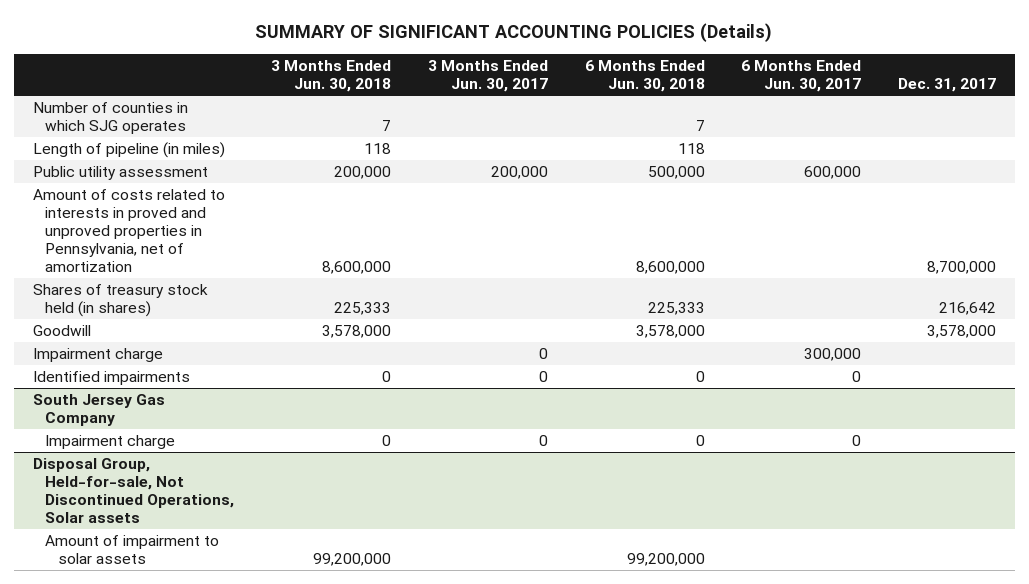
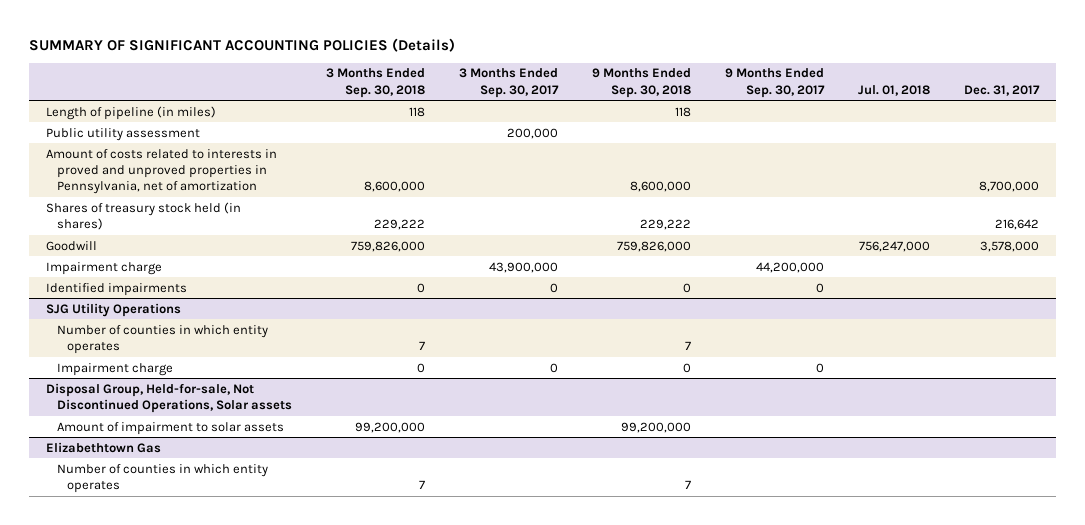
[271,60,392,93] 3 Months Ended Jun. 30, 2018 -> none
[427,60,548,93] 3 Months Ended Jun. 30, 2017 -> none
[584,60,705,93] 6 Months Ended Jun. 30, 2018 -> none
[741,60,862,93] 6 Months Ended Jun. 30, 2017 -> none
none -> [325,68,425,98] 3 Months Ended Sep. 30, 2018
none -> [458,68,559,98] 3 Months Ended Sep. 30, 2017
none -> [591,68,691,98] 9 Months Ended Sep. 30, 2018
none -> [724,68,825,98] 9 Months Ended Sep. 30, 2017
none -> [857,84,930,96] Jul. 01, 2018
[32,102,188,135] Number of counties in which SJG operates -> none
[32,394,165,427] South Jersey Gas Company -> [46,302,182,317] SJG Utility Operations
none -> [56,324,268,354] Number of counties in which entity operates
none -> [46,441,162,453] Elizabethtown Gas
none -> [56,463,268,493] Number of counties in which entity operates

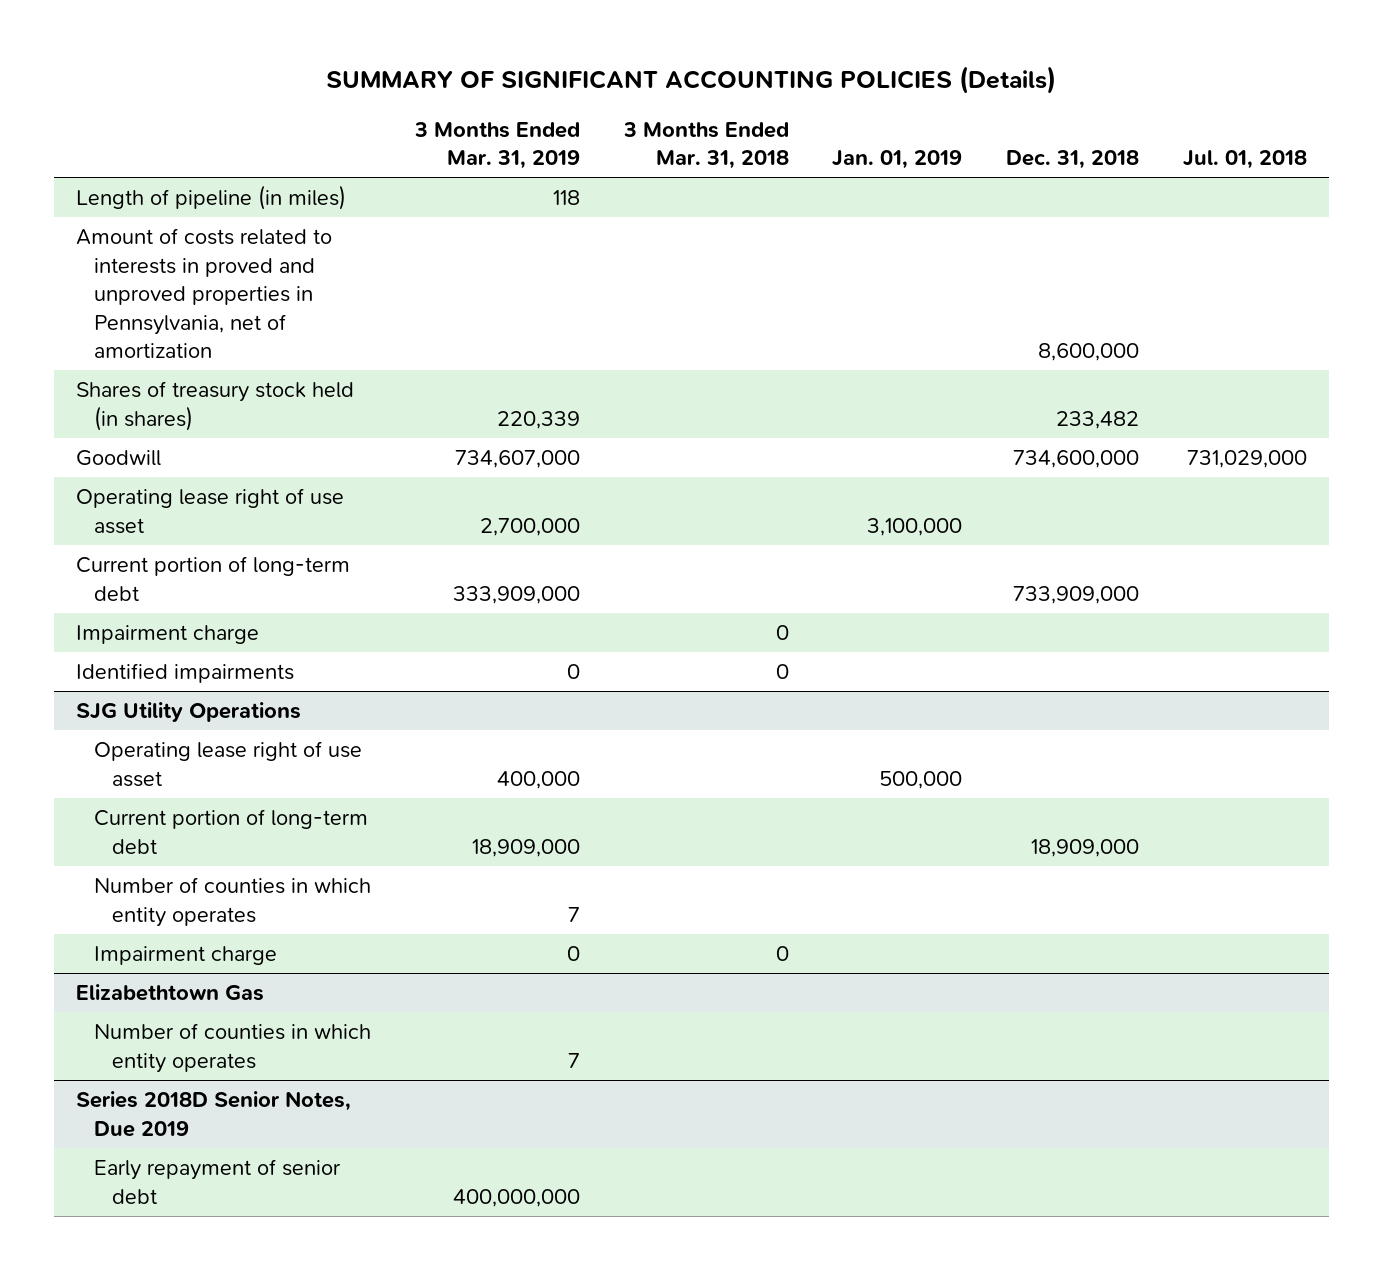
[325,68,425,98] 3 Months Ended Sep. 30, 2018 -> none
[458,68,559,98] 3 Months Ended Sep. 30, 2017 -> none
[591,68,691,98] 9 Months Ended Sep. 30, 2018 -> none
[724,68,825,98] 9 Months Ended Sep. 30, 2017 -> none
[963,84,1040,96] Dec. 31, 2017 -> none
none -> [413,121,580,170] 3 Months Ended Mar. 31, 2019
none -> [622,121,789,170] 3 Months Ended Mar. 31, 2018
none -> [832,150,963,170] Jan. 01, 2019
none -> [1006,150,1140,170] Dec. 31, 2018
[46,127,201,141] Public utility assessment -> none
[858,240,930,252] 756,247,000 -> [1187,450,1308,469] 731,029,000
none -> [75,488,344,534] Operating lease right of use asset
none -> [75,556,350,601] Current portion of long-term debt
none -> [93,741,362,787] Operating lease right of use asset
none -> [93,809,368,854] Current portion of long-term debt
[46,382,292,413] Disposal Group, Held-for-sale, Not Discontinued Operations, Solar assets -> none
[56,421,284,435] Amount of impairment to solar assets -> none
none -> [75,1091,351,1137] Series 2018D Senior Notes, Due 2019
none -> [93,1159,341,1204] Early repayment of senior debt

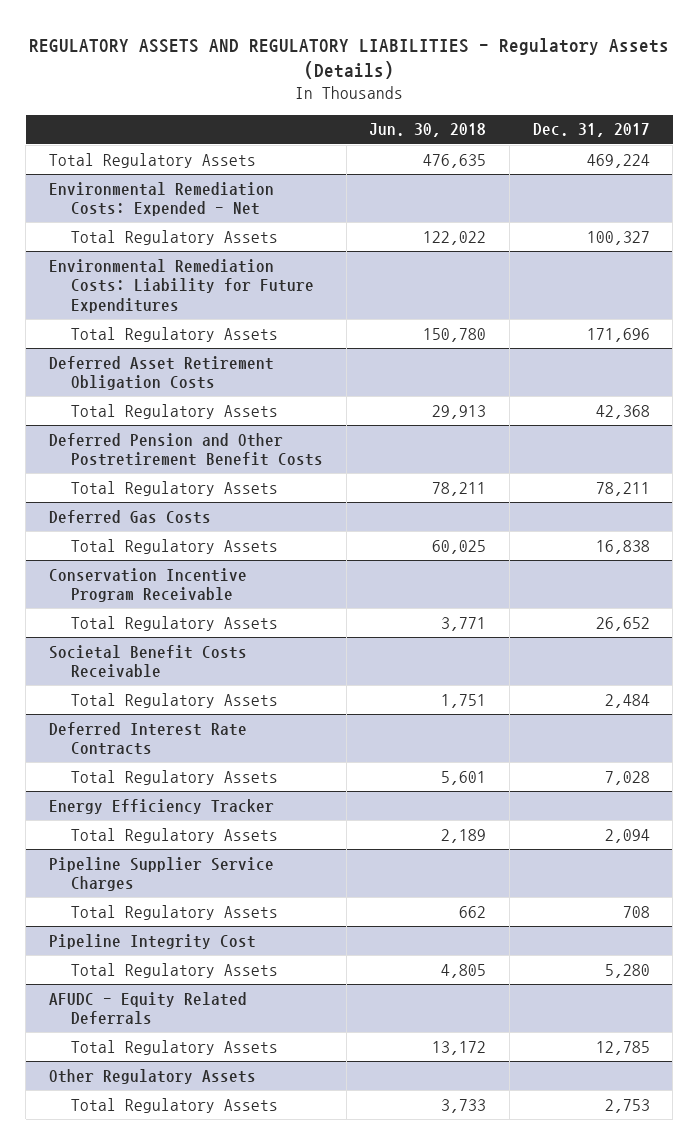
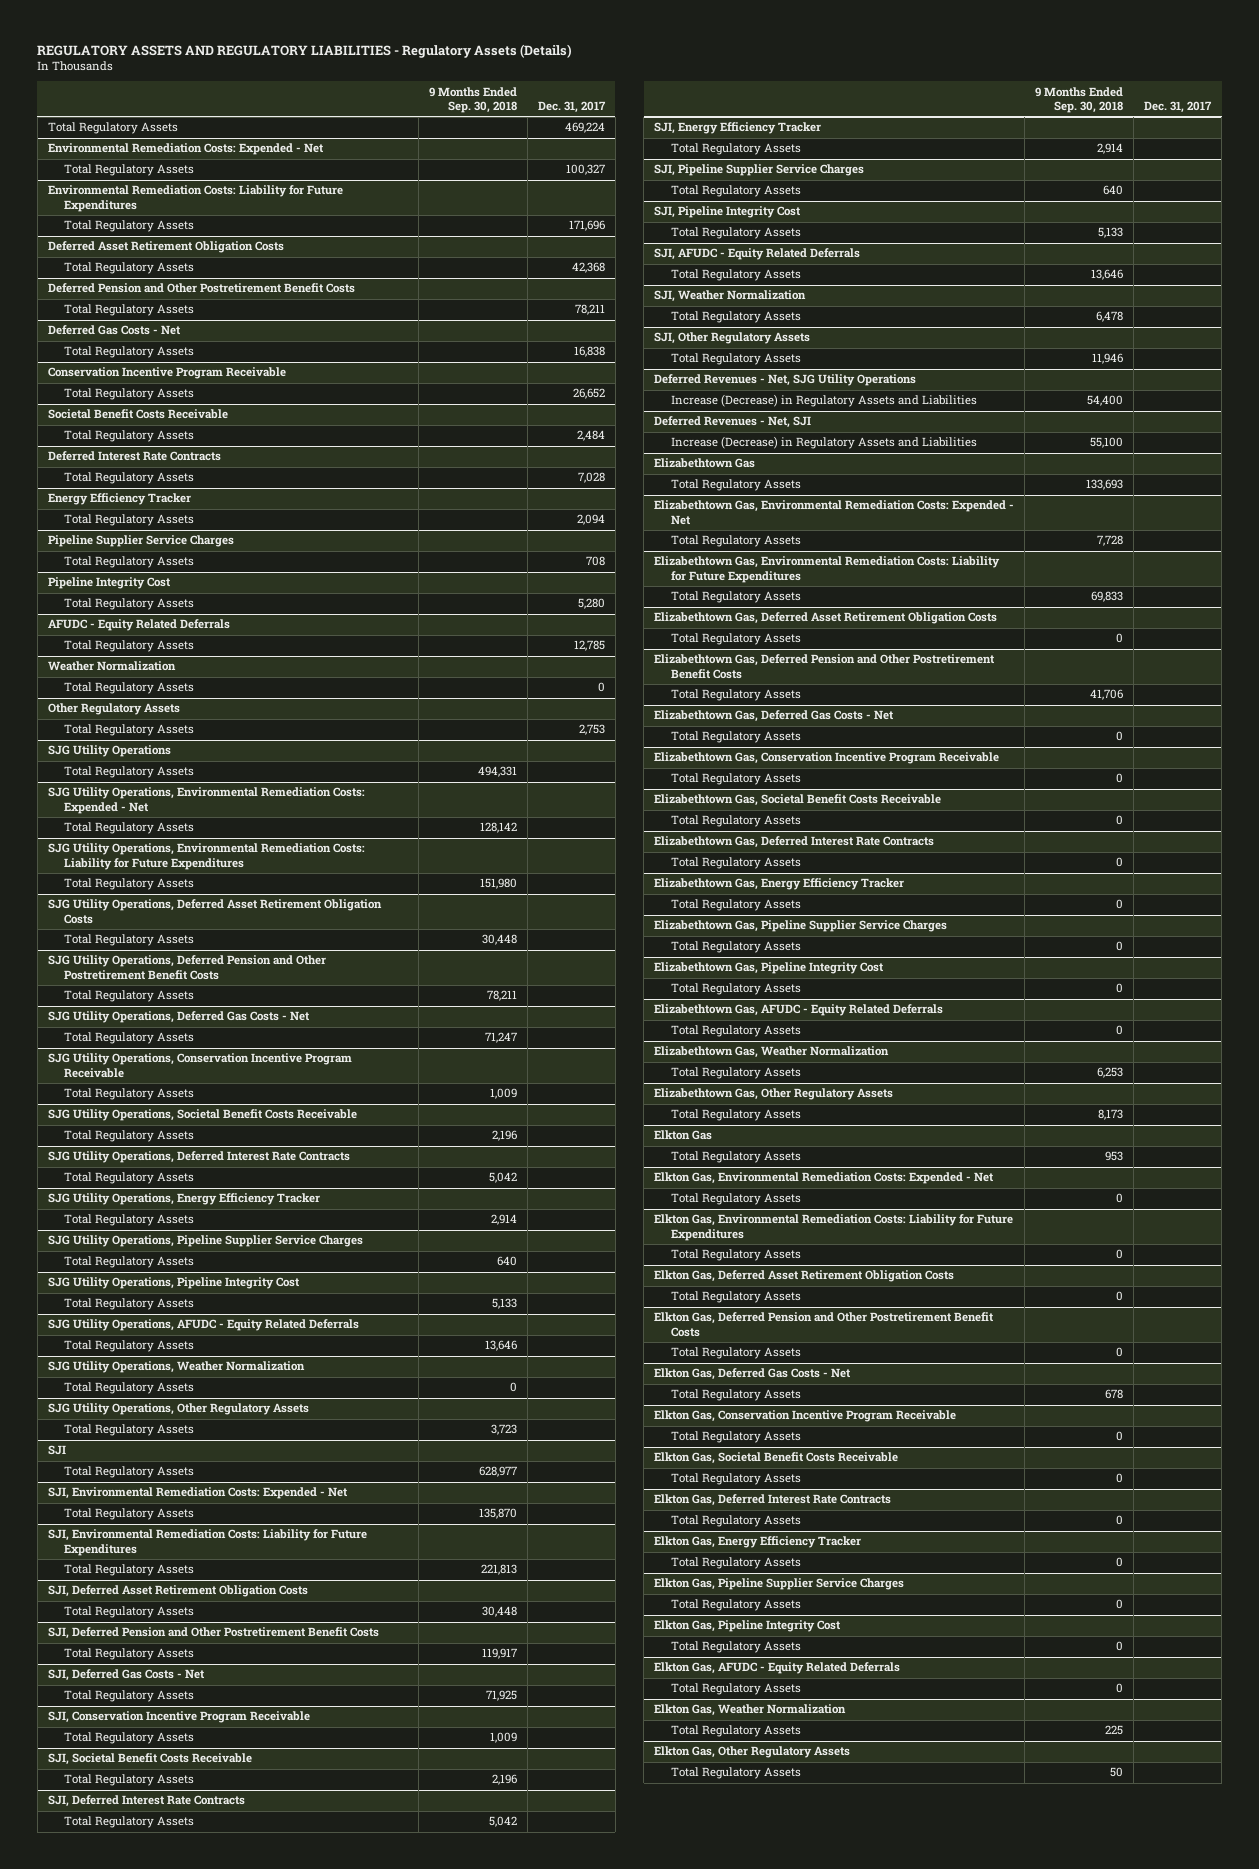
[369,123,487,138] Jun. 30, 2018 -> none
none -> [428,86,517,114] 9 Months Ended Sep. 30, 2018
[48,509,211,524] Deferred Gas Costs -> [47,325,181,336] Deferred Gas Costs - Net
none -> [47,661,176,672] Weather Normalization
none -> [64,682,195,695] Total Regulatory Assets
none -> [47,745,171,758] SJG Utility Operations
none -> [64,766,195,779] Total Regulatory Assets
none -> [47,787,365,814] SJG Utility Operations, Environmental Remediation Costs: Expended - Net
none -> [64,822,195,835] Total Regulatory Assets
none -> [47,843,365,870] SJG Utility Operations, Environmental Remediation Costs: Liability for Future Expenditures
none -> [64,878,195,891] Total Regulatory Assets
none -> [47,899,382,924] SJG Utility Operations, Deferred Asset Retirement Obligation Costs
none -> [64,934,195,947] Total Regulatory Assets
none -> [47,955,326,980] SJG Utility Operations, Deferred Pension and Other Postretirement Benefit Costs
none -> [64,990,195,1003] Total Regulatory Assets
none -> [47,1011,310,1024] SJG Utility Operations, Deferred Gas Costs - Net
none -> [64,1032,195,1045] Total Regulatory Assets
none -> [47,1053,352,1078] SJG Utility Operations, Conservation Incentive Program Receivable
none -> [64,1088,195,1101] Total Regulatory Assets
none -> [47,1109,357,1122] SJG Utility Operations, Societal Benefit Costs Receivable
none -> [64,1130,195,1143] Total Regulatory Assets
none -> [47,1151,350,1164] SJG Utility Operations, Deferred Interest Rate Contracts
none -> [64,1172,195,1185] Total Regulatory Assets
none -> [47,1193,320,1206] SJG Utility Operations, Energy Efficiency Tracker
none -> [64,1214,195,1227] Total Regulatory Assets
none -> [47,1235,363,1248] SJG Utility Operations, Pipeline Supplier Service Charges
none -> [64,1256,195,1269] Total Regulatory Assets
none -> [47,1277,300,1290] SJG Utility Operations, Pipeline Integrity Cost
none -> [64,1298,195,1311] Total Regulatory Assets
none -> [47,1319,359,1332] SJG Utility Operations, AFUDC - Equity Related Deferrals
none -> [64,1340,195,1353] Total Regulatory Assets
none -> [47,1361,305,1374] SJG Utility Operations, Weather Normalization
none -> [64,1382,195,1395] Total Regulatory Assets
none -> [47,1403,309,1416] SJG Utility Operations, Other Regulatory Assets
none -> [64,1424,195,1437] Total Regulatory Assets
none -> [47,1445,66,1456] SJI
none -> [64,1466,195,1479] Total Regulatory Assets
none -> [47,1487,348,1500] SJI, Environmental Remediation Costs: Expended - Net
none -> [64,1508,195,1521] Total Regulatory Assets
none -> [47,1529,367,1556] SJI, Environmental Remediation Costs: Liability for Future Expenditures
none -> [64,1564,195,1577] Total Regulatory Assets
none -> [47,1585,308,1598] SJI, Deferred Asset Retirement Obligation Costs
none -> [64,1606,195,1619] Total Regulatory Assets
none -> [47,1627,379,1640] SJI, Deferred Pension and Other Postretirement Benefit Costs
none -> [64,1648,195,1661] Total Regulatory Assets
none -> [47,1669,205,1682] SJI, Deferred Gas Costs - Net
none -> [64,1690,195,1703] Total Regulatory Assets
none -> [47,1711,310,1724] SJI, Conservation Incentive Program Receivable
none -> [64,1732,195,1745] Total Regulatory Assets
none -> [47,1753,252,1766] SJI, Societal Benefit Costs Receivable
none -> [64,1774,195,1787] Total Regulatory Assets
none -> [47,1795,245,1808] SJI, Deferred Interest Rate Contracts
none -> [64,1816,195,1829] Total Regulatory Assets
none -> [654,122,822,135] SJI, Energy Efficiency Tracker
none -> [670,143,801,156] Total Regulatory Assets
none -> [654,164,865,177] SJI, Pipeline Supplier Service Charges
none -> [670,185,801,198] Total Regulatory Assets
none -> [654,206,802,219] SJI, Pipeline Integrity Cost
none -> [670,227,801,240] Total Regulatory Assets
none -> [654,248,861,261] SJI, AFUDC - Equity Related Deferrals
none -> [670,269,801,282] Total Regulatory Assets
none -> [654,290,807,303] SJI, Weather Normalization
none -> [670,311,801,324] Total Regulatory Assets
none -> [654,332,811,345] SJI, Other Regulatory Assets
none -> [670,353,801,366] Total Regulatory Assets
none -> [654,374,917,387] Deferred Revenues - Net, SJG Utility Operations
none -> [670,394,977,408] Increase (Decrease) in Regulatory Assets and Liabilities
none -> [654,416,812,429] Deferred Revenues - Net, SJI
none -> [670,436,977,450] Increase (Decrease) in Regulatory Assets and Liabilities
none -> [654,458,756,469] Elizabethtown Gas
none -> [670,479,801,492] Total Regulatory Assets
none -> [654,500,1015,525] Elizabethtown Gas, Environmental Remediation Costs: Expended - Net
none -> [670,535,801,548] Total Regulatory Assets
none -> [654,556,1001,583] Elizabethtown Gas, Environmental Remediation Costs: Liability for Future Expenditures
none -> [670,591,801,604] Total Regulatory Assets
none -> [654,612,998,625] Elizabethtown Gas, Deferred Asset Retirement Obligation Costs
none -> [670,633,801,646] Total Regulatory Assets
none -> [654,654,996,679] Elizabethtown Gas, Deferred Pension and Other Postretirement Benefit Costs
none -> [670,689,801,702] Total Regulatory Assets
none -> [654,710,895,723] Elizabethtown Gas, Deferred Gas Costs - Net
none -> [670,731,801,744] Total Regulatory Assets
none -> [654,752,1000,765] Elizabethtown Gas, Conservation Incentive Program Receivable
none -> [670,773,801,786] Total Regulatory Assets
none -> [654,794,942,807] Elizabethtown Gas, Societal Benefit Costs Receivable
none -> [670,815,801,828] Total Regulatory Assets
none -> [654,836,935,849] Elizabethtown Gas, Deferred Interest Rate Contracts
none -> [670,857,801,870] Total Regulatory Assets
none -> [654,878,905,891] Elizabethtown Gas, Energy Efficiency Tracker
none -> [670,899,801,912] Total Regulatory Assets
none -> [654,920,948,933] Elizabethtown Gas, Pipeline Supplier Service Charges
none -> [670,941,801,954] Total Regulatory Assets
none -> [654,962,885,975] Elizabethtown Gas, Pipeline Integrity Cost
none -> [670,983,801,996] Total Regulatory Assets
none -> [654,1004,944,1017] Elizabethtown Gas, AFUDC - Equity Related Deferrals
none -> [670,1025,801,1038] Total Regulatory Assets
none -> [654,1046,890,1059] Elizabethtown Gas, Weather Normalization
none -> [670,1067,801,1080] Total Regulatory Assets
none -> [654,1088,894,1101] Elizabethtown Gas, Other Regulatory Assets
none -> [670,1109,801,1122] Total Regulatory Assets
none -> [654,1130,713,1141] Elkton Gas
none -> [670,1151,801,1164] Total Regulatory Assets
none -> [654,1172,995,1185] Elkton Gas, Environmental Remediation Costs: Expended - Net
none -> [670,1193,801,1206] Total Regulatory Assets
none -> [654,1214,1014,1241] Elkton Gas, Environmental Remediation Costs: Liability for Future Expenditures
none -> [670,1249,801,1262] Total Regulatory Assets
none -> [654,1270,955,1283] Elkton Gas, Deferred Asset Retirement Obligation Costs
none -> [670,1291,801,1304] Total Regulatory Assets
none -> [654,1312,995,1337] Elkton Gas, Deferred Pension and Other Postretirement Benefit Costs
none -> [670,1347,801,1360] Total Regulatory Assets
none -> [654,1368,852,1381] Elkton Gas, Deferred Gas Costs - Net
none -> [670,1389,801,1402] Total Regulatory Assets
none -> [654,1410,957,1423] Elkton Gas, Conservation Incentive Program Receivable
none -> [670,1431,801,1444] Total Regulatory Assets
none -> [654,1452,899,1465] Elkton Gas, Societal Benefit Costs Receivable
none -> [670,1473,801,1486] Total Regulatory Assets
none -> [654,1494,892,1507] Elkton Gas, Deferred Interest Rate Contracts
none -> [670,1515,801,1528] Total Regulatory Assets
none -> [654,1536,862,1549] Elkton Gas, Energy Efficiency Tracker
none -> [670,1557,801,1570] Total Regulatory Assets
none -> [654,1578,905,1591] Elkton Gas, Pipeline Supplier Service Charges
none -> [670,1599,801,1612] Total Regulatory Assets
none -> [654,1620,842,1633] Elkton Gas, Pipeline Integrity Cost
none -> [670,1641,801,1654] Total Regulatory Assets
none -> [654,1662,901,1675] Elkton Gas, AFUDC - Equity Related Deferrals
none -> [670,1683,801,1696] Total Regulatory Assets
none -> [654,1704,847,1717] Elkton Gas, Weather Normalization
none -> [670,1725,801,1738] Total Regulatory Assets
none -> [654,1746,851,1759] Elkton Gas, Other Regulatory Assets
none -> [670,1767,801,1780] Total Regulatory Assets

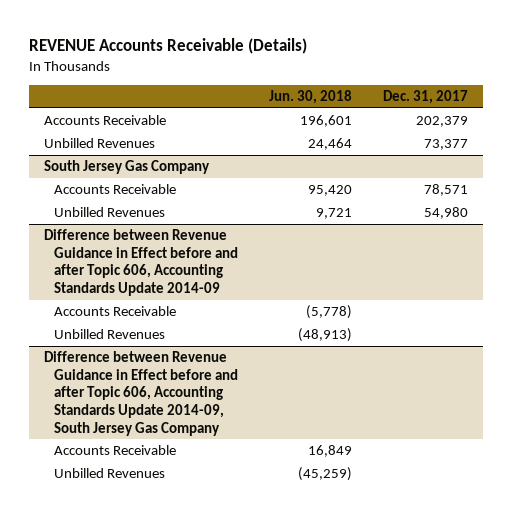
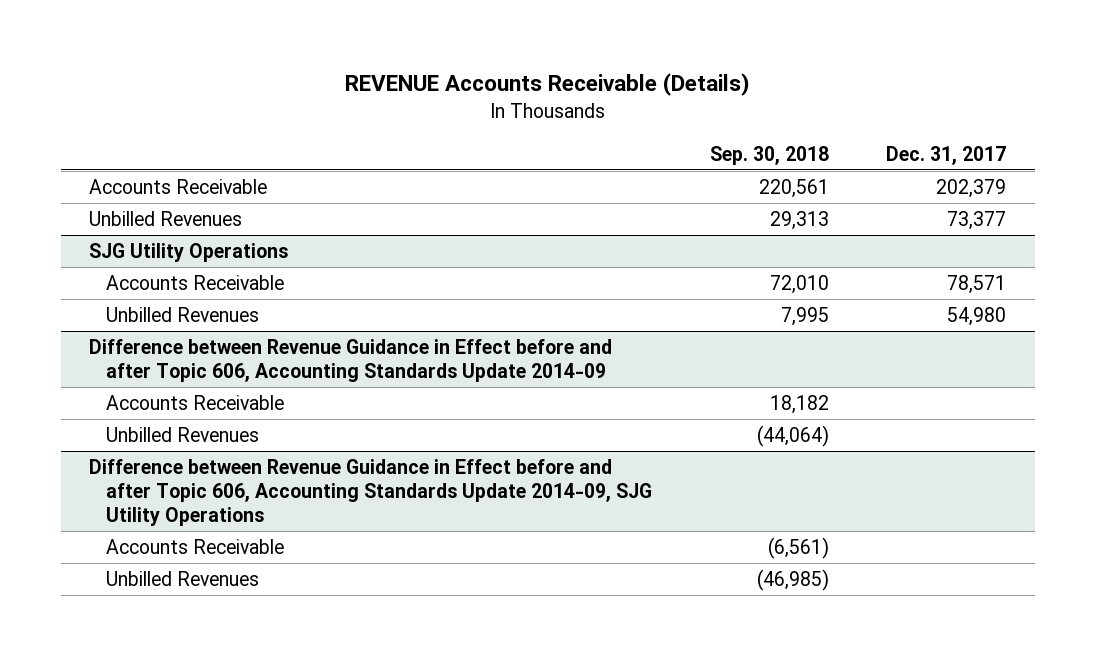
[269,89,353,104] Jun. 30, 2018 -> none
none -> [709,145,829,165] Sep. 30, 2018
[44,159,211,174] South Jersey Gas Company -> [89,243,289,263] SJG Utility Operations
[44,350,239,436] Difference between Revenue Guidance in Effect before and after Topic 606, Accounting Standards Update 2014-09, South Jersey Gas Company -> [89,459,653,527] Difference between Revenue Guidance in Effect before and after Topic 606, Accounting Standards Update 2014-09, SJG Utility Operations

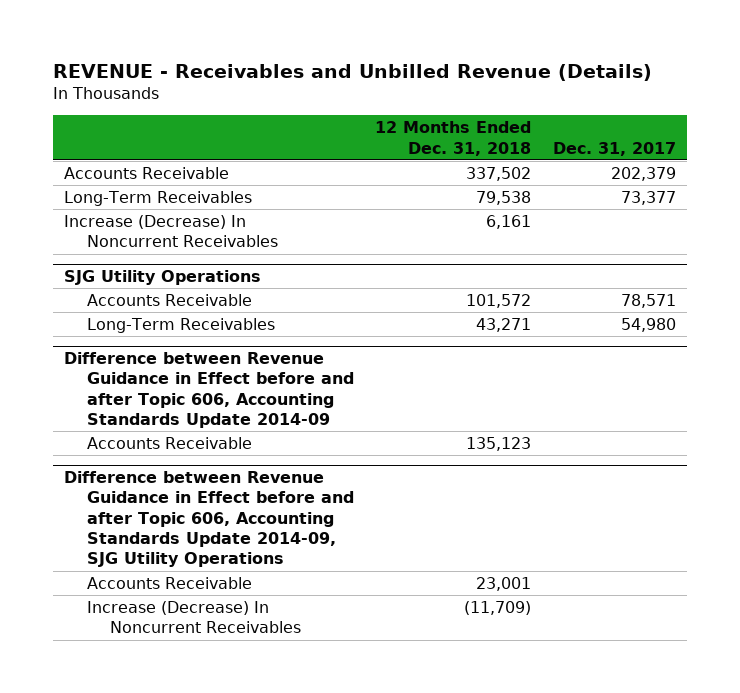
[344,73,750,97] REVENUE Accounts Receivable (Details) -> [53,63,653,81] REVENUE - Receivables and Unbilled Revenue (Details)
[709,145,829,165] Sep. 30, 2018 -> none
none -> [375,121,532,156] 12 Months Ended Dec. 31, 2018
[89,211,243,227] Unbilled Revenues -> [63,190,252,206] Long-Term Receivables
none -> [63,214,278,248] Increase (Decrease) In Noncurrent Receivables
[106,307,260,323] Unbilled Revenues -> [86,317,275,333] Long-Term Receivables
[106,427,260,443] Unbilled Revenues -> none
[106,571,260,587] Unbilled Revenues -> none
none -> [86,600,301,634] Increase (Decrease) In Noncurrent Receivables

